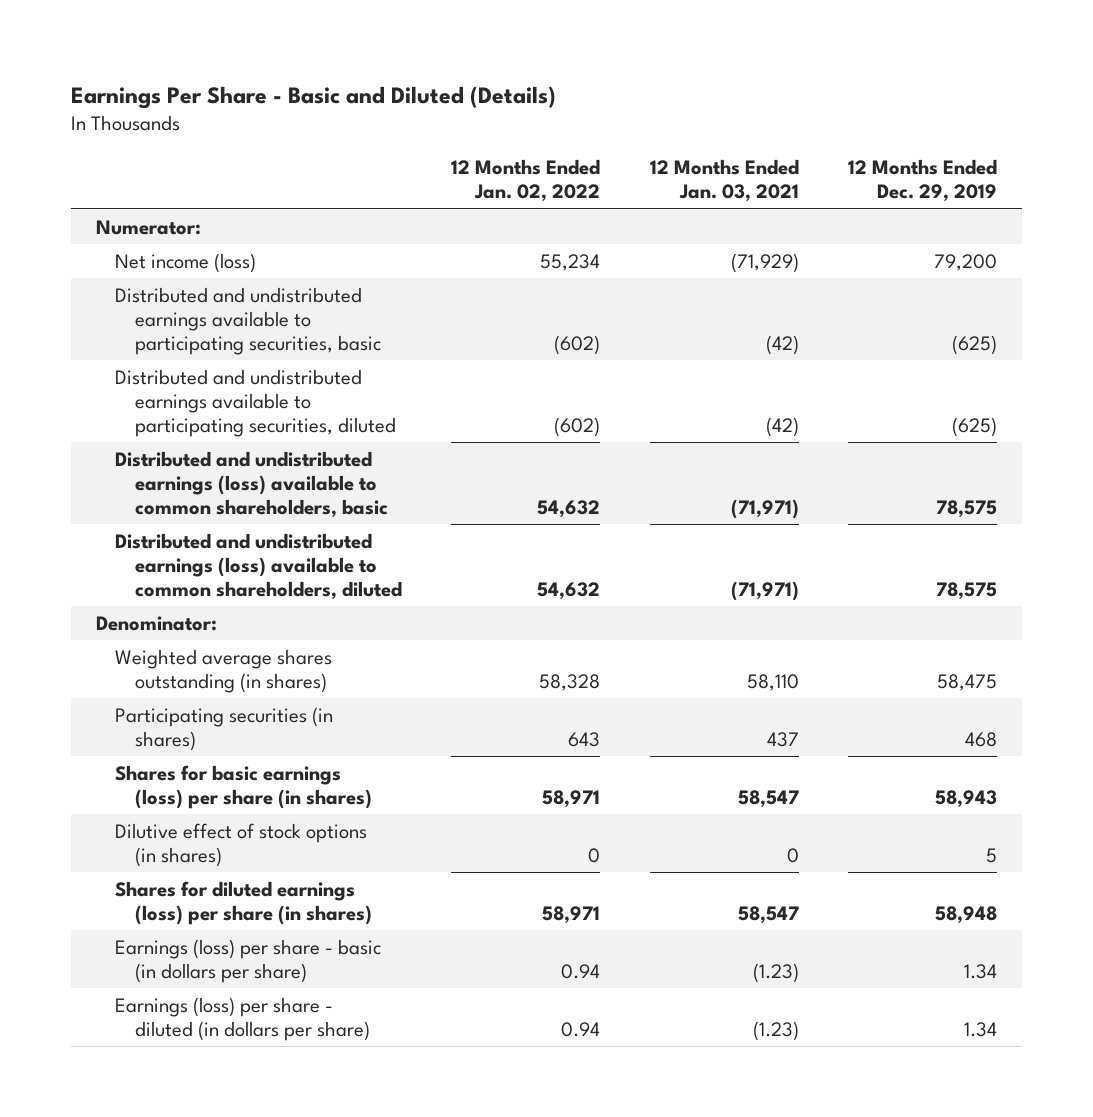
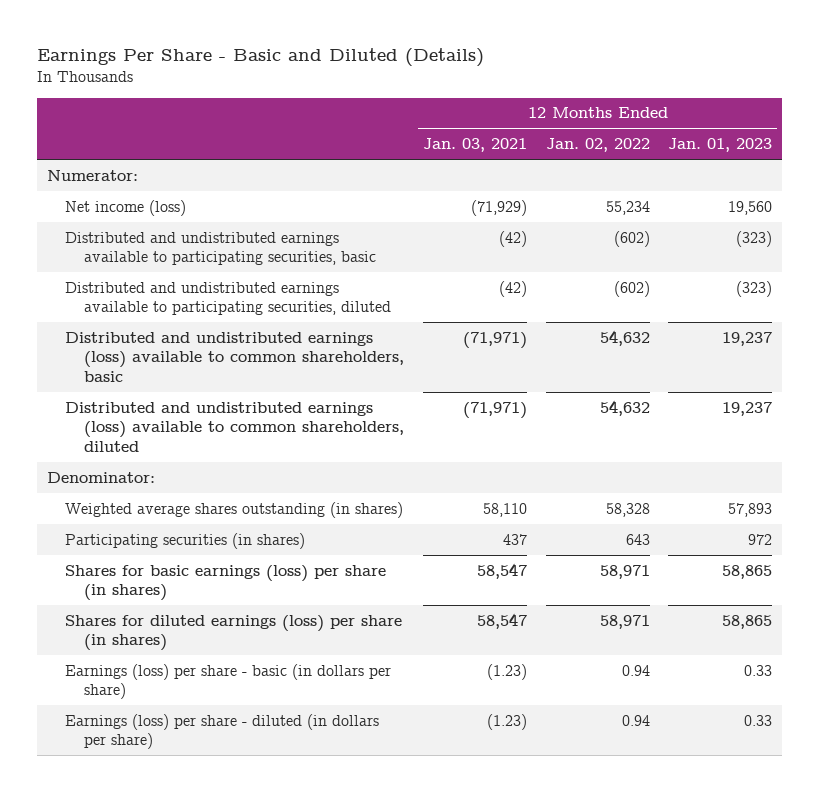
[848,159,998,203] 12 Months Ended Dec. 29, 2019 -> none
none -> [668,138,773,153] Jan. 01, 2023
[115,822,368,867] Dilutive effect of stock options (in shares) -> none

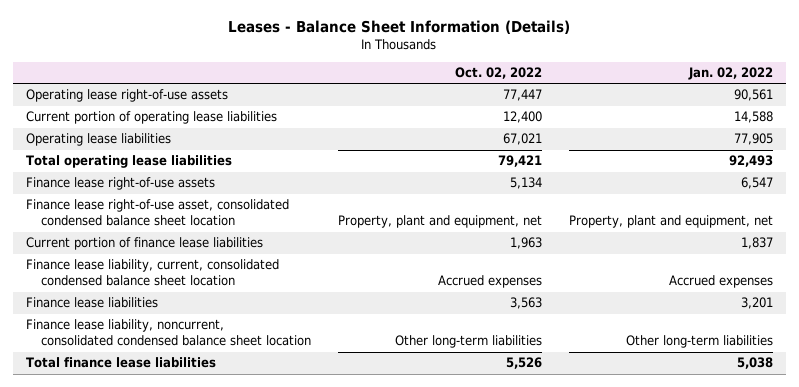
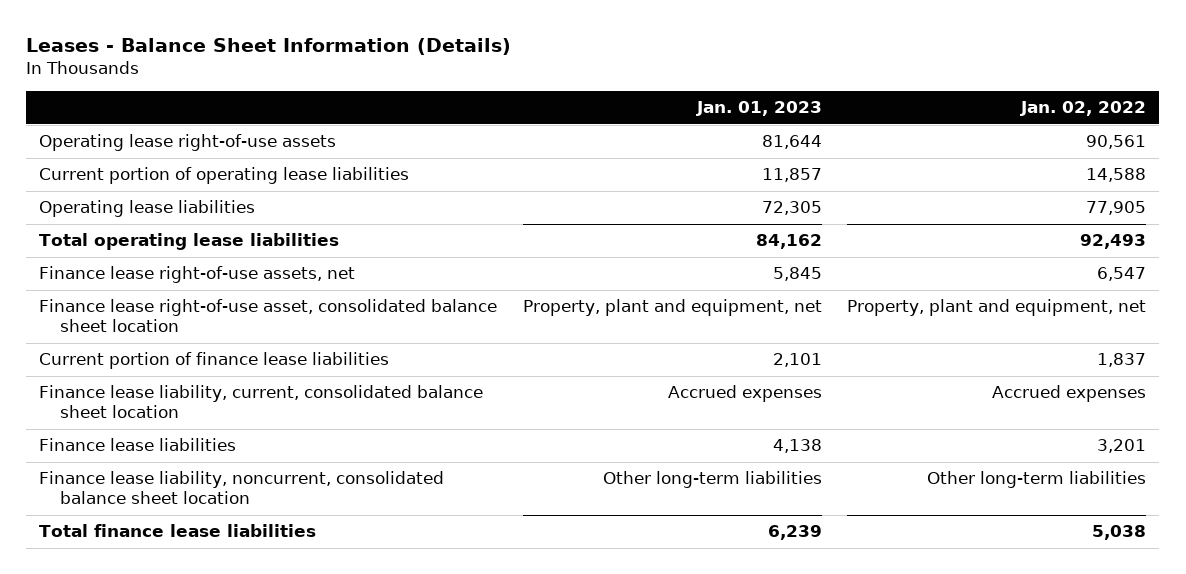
[454,67,542,80] Oct. 02, 2022 -> none
none -> [695,101,822,117] Jan. 01, 2023
[26,177,216,191] Finance lease right-of-use assets -> [39,266,356,284] Finance lease right-of-use assets, net
[26,199,290,227] Finance lease right-of-use asset, consolidated condensed balance sheet location -> [39,299,498,333] Finance lease right-of-use asset, consolidated balance sheet location
[26,259,280,287] Finance lease liability, current, consolidated condensed balance sheet location -> [39,385,484,419] Finance lease liability, current, consolidated balance sheet location
[26,319,311,347] Finance lease liability, noncurrent, consolidated condensed balance sheet location -> [39,471,445,505] Finance lease liability, noncurrent, consolidated balance sheet location

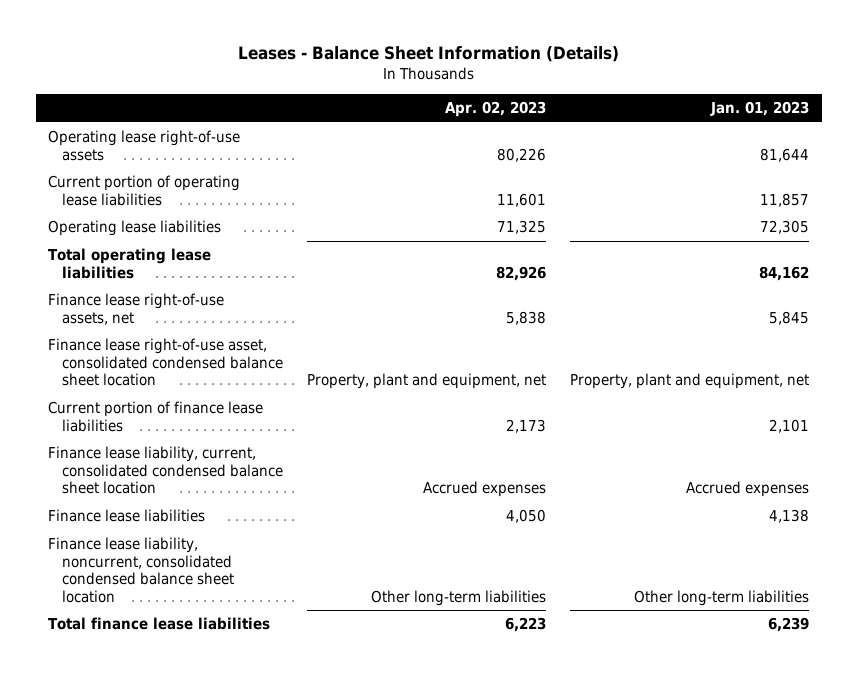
[1020,101,1147,117] Jan. 02, 2022 -> none
none -> [444,101,546,118] Apr. 02, 2023
[39,299,498,333] Finance lease right-of-use asset, consolidated balance sheet location -> [48,338,283,387] Finance lease right-of-use asset, consolidated condensed balance sheet location
[39,385,484,419] Finance lease liability, current, consolidated balance sheet location -> [48,446,283,495] Finance lease liability, current, consolidated condensed balance sheet location
[39,471,445,505] Finance lease liability, noncurrent, consolidated balance sheet location -> [48,537,234,603] Finance lease liability, noncurrent, consolidated condensed balance sheet location

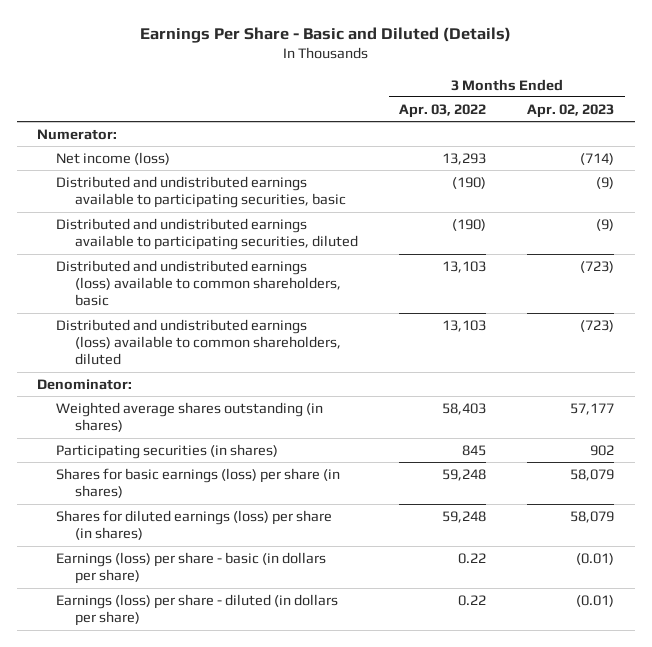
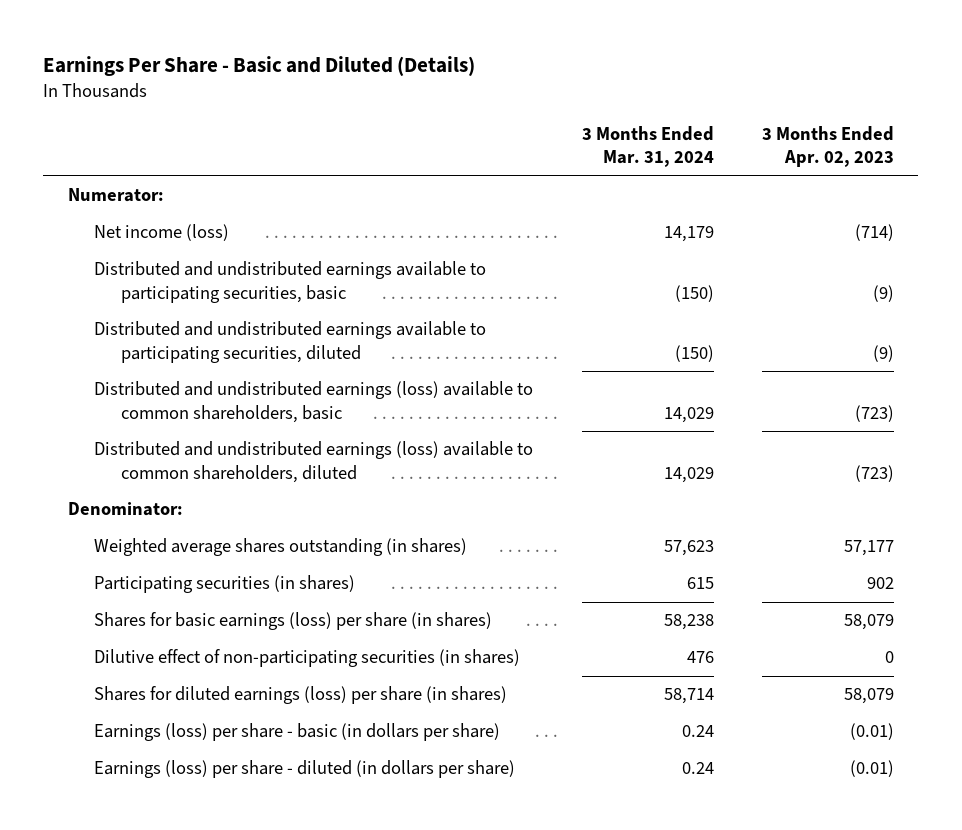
[398,103,486,118] Apr. 03, 2022 -> none
none -> [581,125,714,168] 3 Months Ended Mar. 31, 2024
none -> [94,649,521,668] Dilutive effect of non-participating securities (in shares)

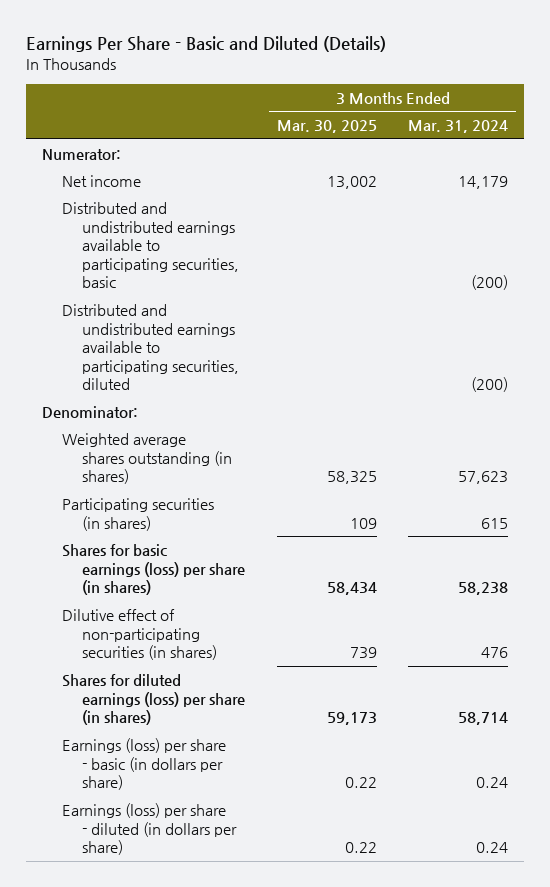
[762,125,895,168] 3 Months Ended Apr. 02, 2023 -> none
none -> [276,120,377,134] Mar. 30, 2025
[94,381,534,423] Distributed and undistributed earnings (loss) available to common shareholders, basic -> none
[94,441,534,483] Distributed and undistributed earnings (loss) available to common shareholders, diluted -> none
[94,224,230,242] Net income (loss) -> [62,174,142,187] Net income
[674,284,714,302] (150) -> [471,275,509,291] (200)
[674,344,714,362] (150) -> [471,377,509,393] (200)

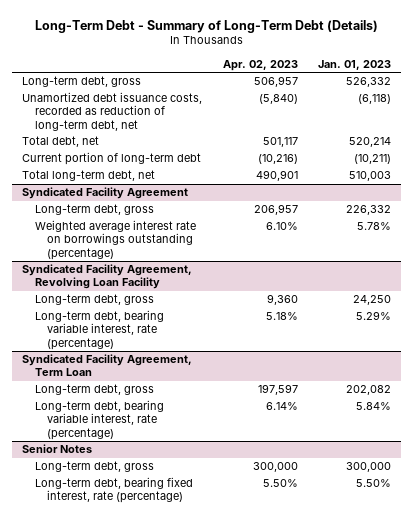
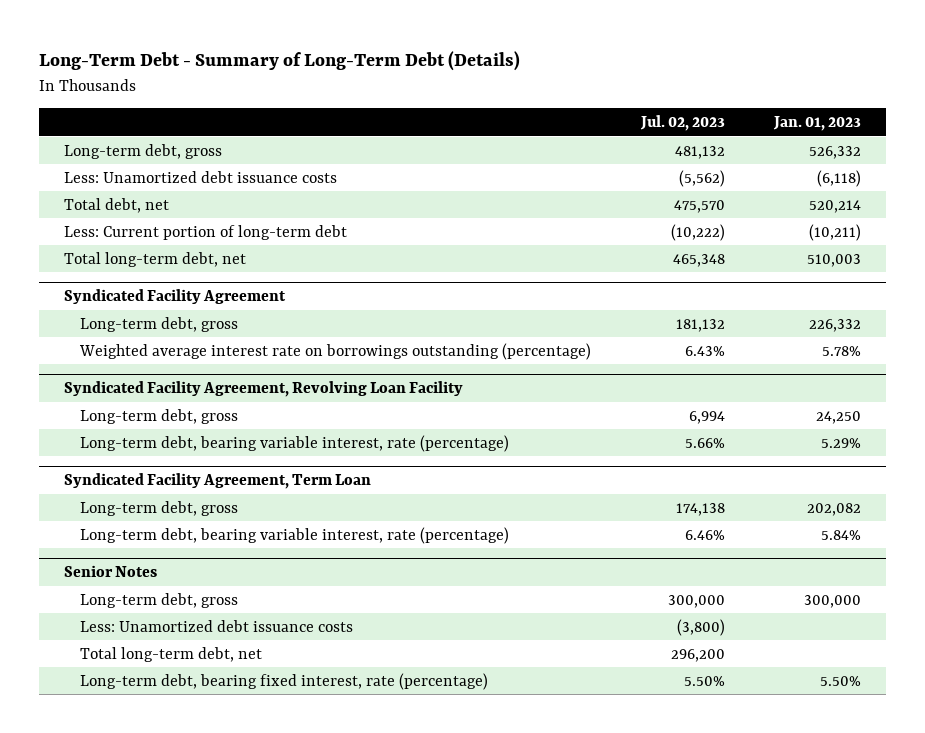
[222,59,298,71] Apr. 02, 2023 -> none
none -> [639,115,725,132] Jul. 02, 2023
[22,92,203,131] Unamortized debt issuance costs, recorded as reduction of long-term debt, net -> [63,170,337,183] Less: Unamortized debt issuance costs
[22,152,202,166] Current portion of long-term debt -> [63,224,347,240] Less: Current portion of long-term debt
none -> [79,619,353,632] Less: Unamortized debt issuance costs
none -> [79,646,262,662] Total long-term debt, net

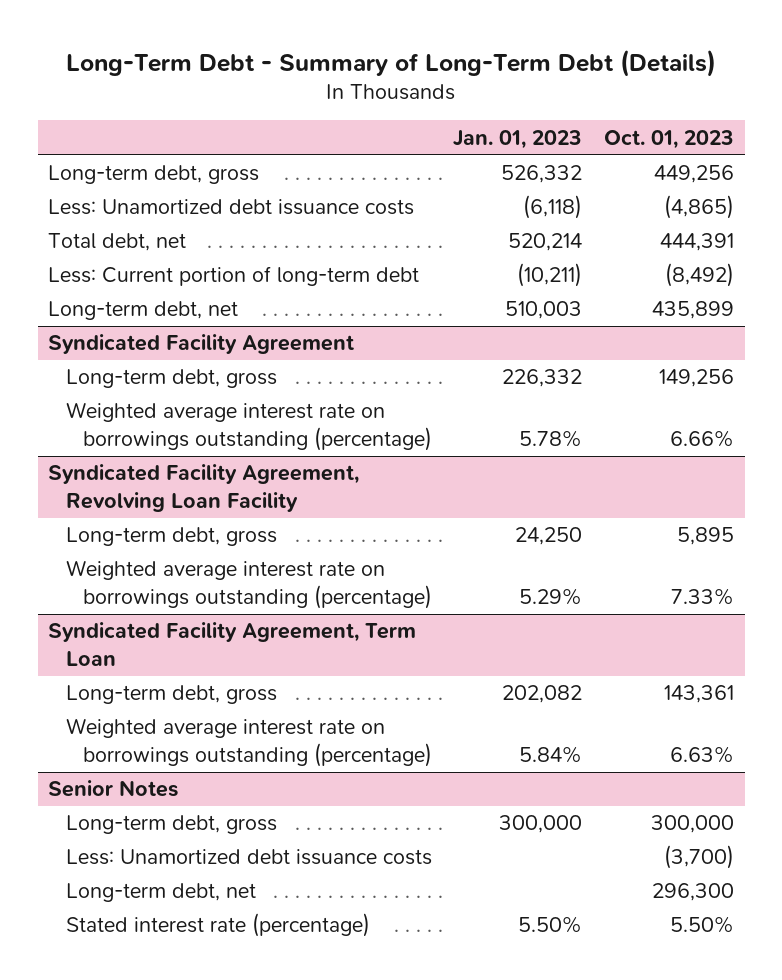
[639,115,725,132] Jul. 02, 2023 -> none
none -> [603,129,734,149] Oct. 01, 2023
[63,251,246,267] Total long-term debt, net -> [48,301,239,321] Long-term debt, net
[79,434,509,452] Long-term debt, bearing variable interest, rate (percentage) -> [65,560,432,609] Weighted average interest rate on borrowings outstanding (percentage)
[79,526,509,544] Long-term debt, bearing variable interest, rate (percentage) -> [65,718,432,767] Weighted average interest rate on borrowings outstanding (percentage)
[79,672,488,690] Long-term debt, bearing fixed interest, rate (percentage) -> none
[79,646,262,662] Total long-term debt, net -> [65,883,256,903] Long-term debt, net
none -> [65,913,370,938] Stated interest rate (percentage)

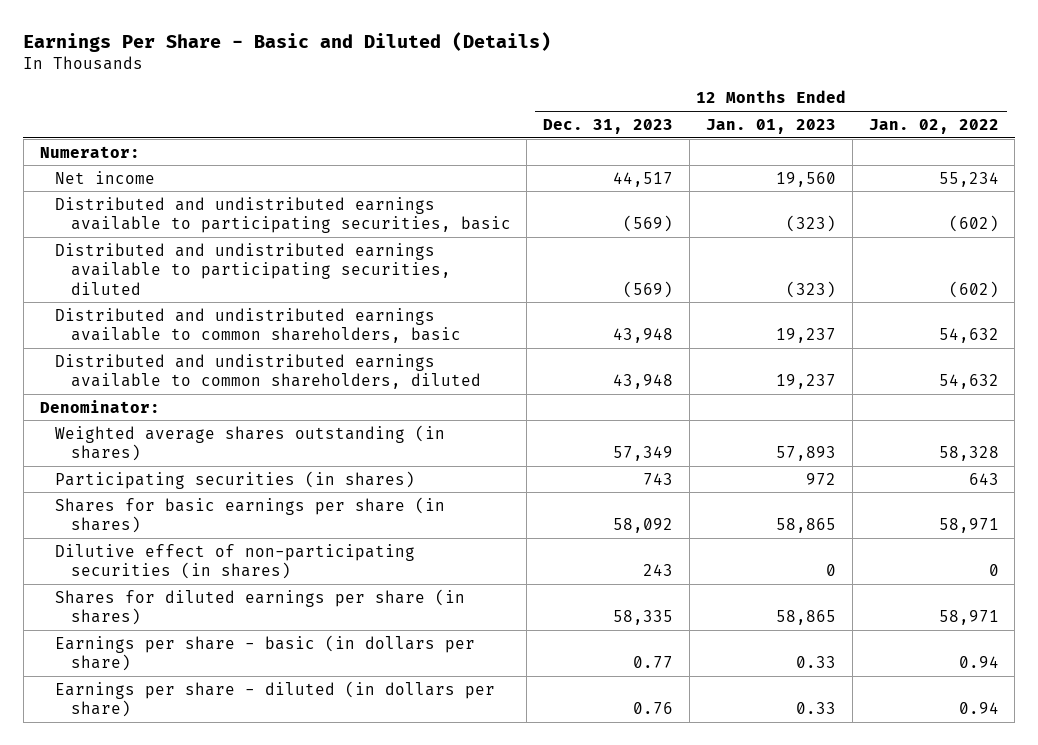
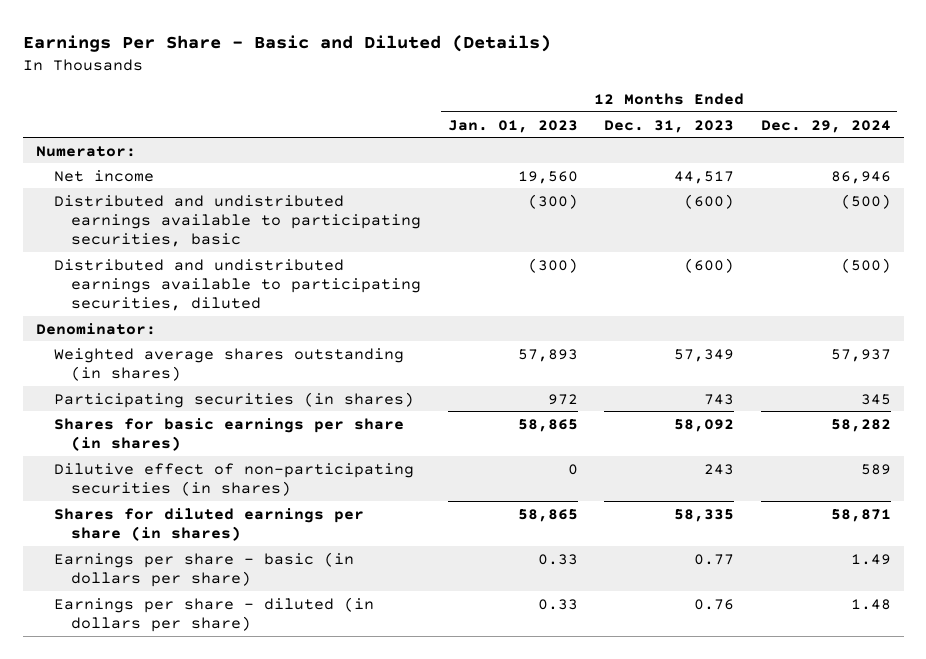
[868,118,999,134] Jan. 02, 2022 -> none
none -> [760,119,891,133] Dec. 29, 2024
[55,307,461,344] Distributed and undistributed earnings available to common shareholders, basic -> none
[55,353,481,390] Distributed and undistributed earnings available to common shareholders, diluted -> none
[623,215,674,233] (569) -> [684,193,735,209] (600)
[785,215,836,233] (323) -> [527,193,578,209] (300)
[623,280,674,298] (569) -> [684,257,735,273] (600)
[785,280,836,298] (323) -> [527,257,578,273] (300)

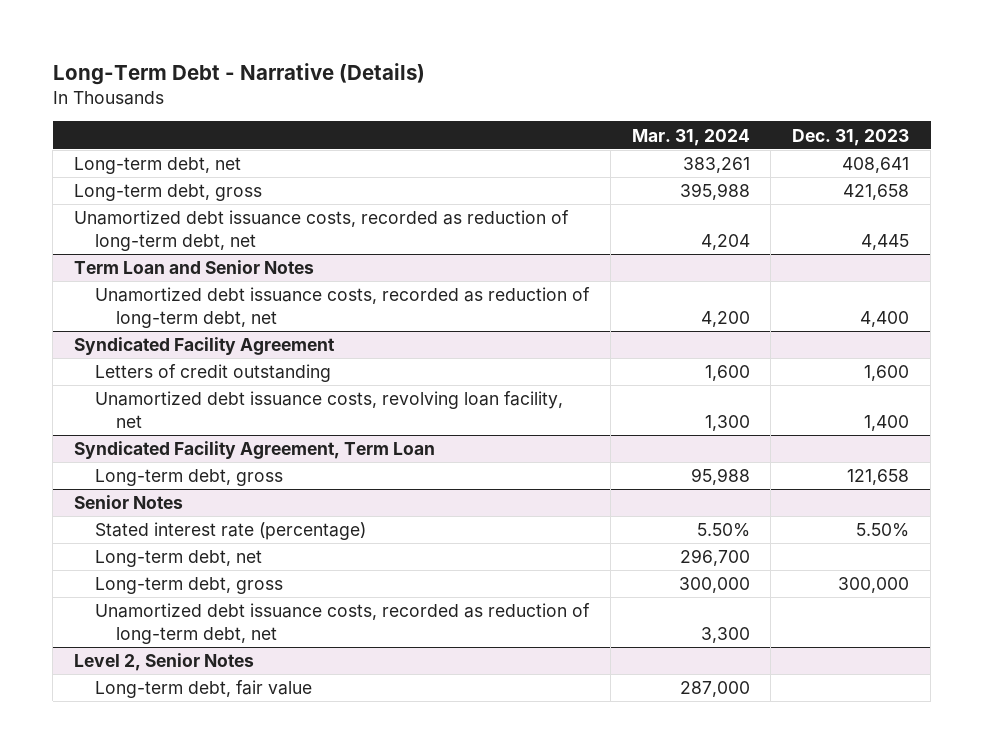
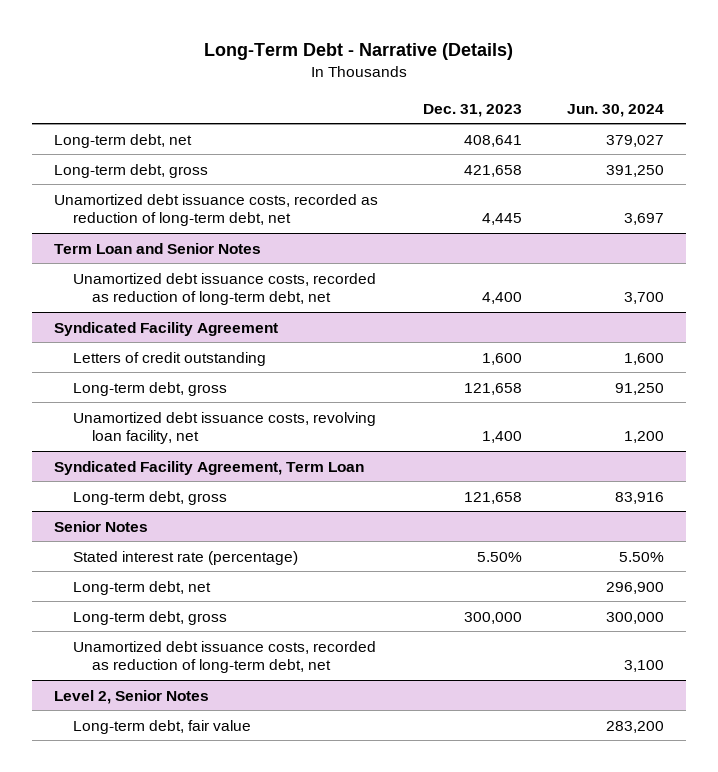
[631,128,750,146] Mar. 31, 2024 -> none
none -> [566,103,664,117] Jun. 30, 2024
none -> [73,381,228,396] Long-term debt, gross

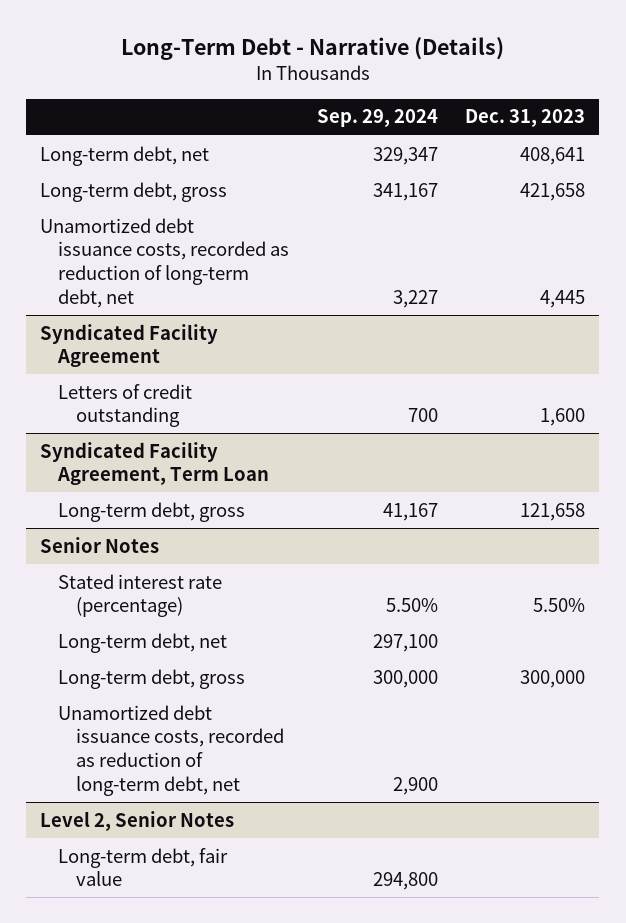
[566,103,664,117] Jun. 30, 2024 -> none
none -> [316,109,438,128] Sep. 29, 2024
[54,242,262,254] Term Loan and Senior Notes -> none
[73,272,377,306] Unamortized debt issuance costs, recorded as reduction of long-term debt, net -> none
[73,381,228,396] Long-term debt, gross -> none
[73,411,377,445] Unamortized debt issuance costs, revolving loan facility, net -> none

